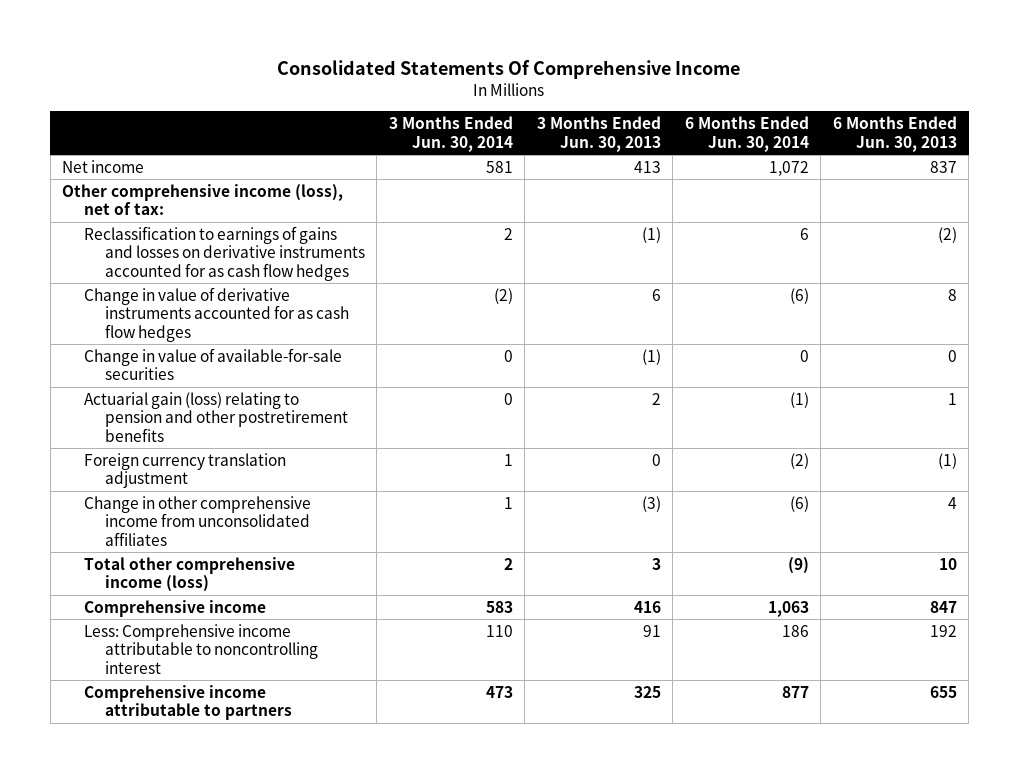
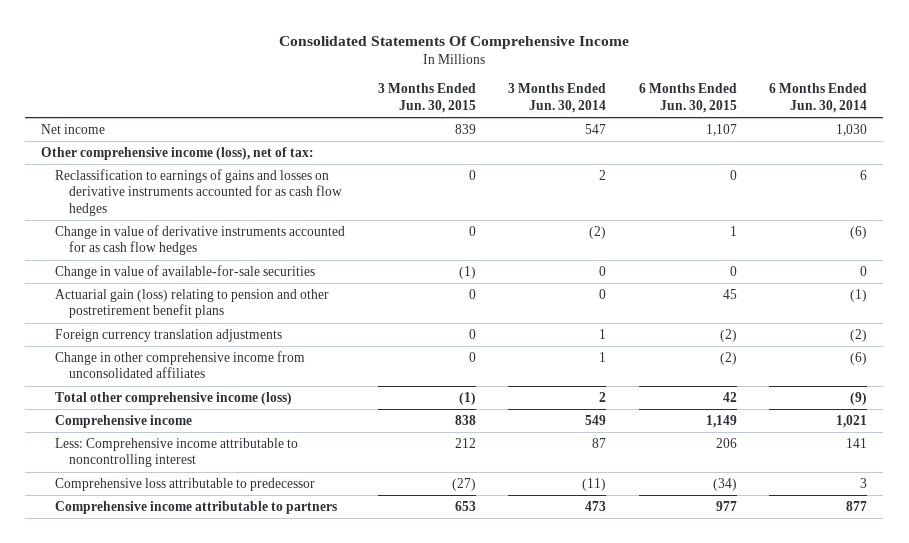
[536,116,661,152] 3 Months Ended Jun. 30, 2013 -> none
[832,116,957,152] 6 Months Ended Jun. 30, 2013 -> none
none -> [377,83,476,113] 3 Months Ended Jun. 30, 2015
none -> [638,83,737,113] 6 Months Ended Jun. 30, 2015
[485,160,513,173] 581 -> [585,123,607,134] 547
[768,160,809,176] 1,072 -> [836,123,868,136] 1,030
[83,391,348,442] Actuarial gain (loss) relating to pension and other postretirement benefits -> [54,288,329,319] Actuarial gain (loss) relating to pension and other postretirement benefit plans
[83,452,286,489] Foreign currency translation adjustment -> [54,328,282,342] Foreign currency translation adjustments
[485,600,513,613] 583 -> [585,414,607,425] 549
[767,600,809,617] 1,063 -> [836,414,868,428] 1,021
[485,624,513,637] 110 -> [592,437,607,448] 87
[781,624,809,637] 186 -> [846,437,868,448] 141
none -> [54,477,315,491] Comprehensive loss attributable to predecessor

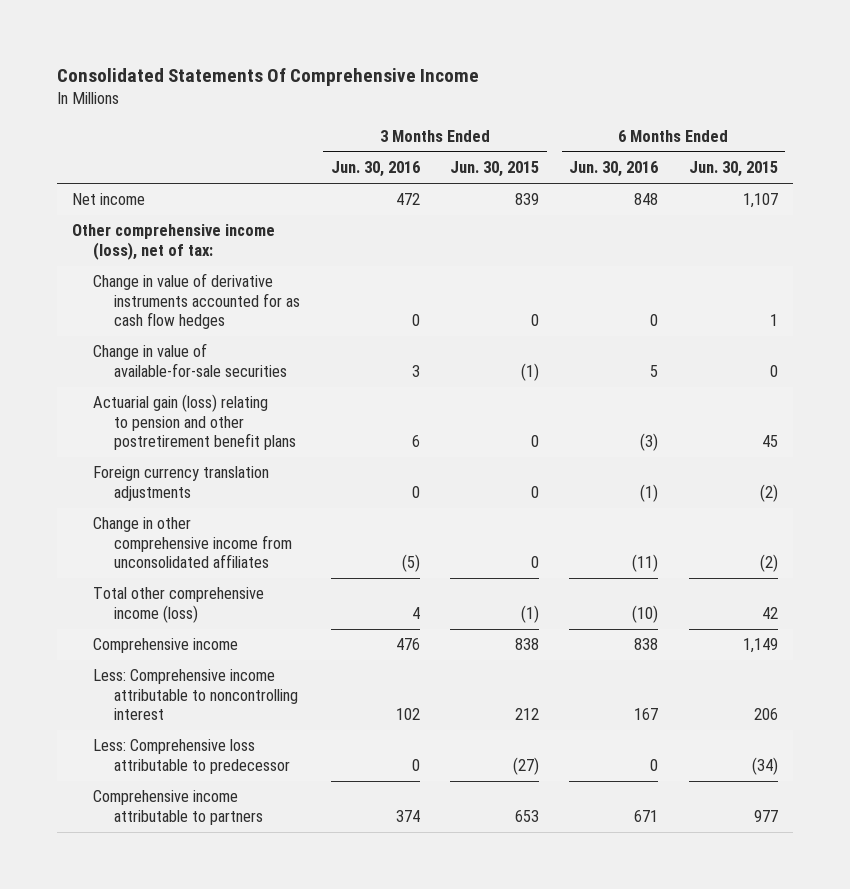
[508,83,607,113] 3 Months Ended Jun. 30, 2014 -> none
[769,83,868,113] 6 Months Ended Jun. 30, 2014 -> none
none -> [330,161,420,178] Jun. 30, 2016
none -> [569,161,659,178] Jun. 30, 2016
[54,168,342,216] Reclassification to earnings of gains and losses on derivative instruments accounted for as cash flow hedges -> none
[54,477,315,491] Comprehensive loss attributable to predecessor -> [93,739,291,774] Less: Comprehensive loss attributable to predecessor

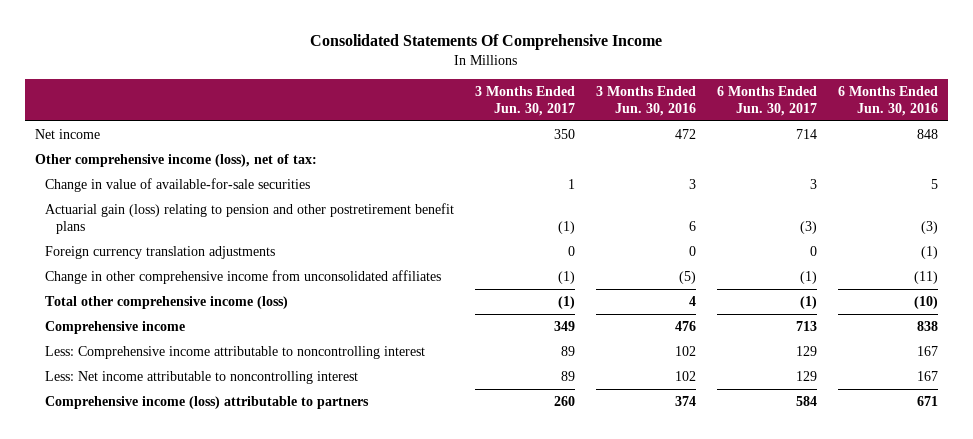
[449,161,539,178] Jun. 30, 2015 -> none
[688,161,778,178] Jun. 30, 2015 -> none
none -> [475,85,576,116] 3 Months Ended Jun. 30, 2017
none -> [716,85,817,116] 6 Months Ended Jun. 30, 2017
[93,273,301,330] Change in value of derivative instruments accounted for as cash flow hedges -> none
[93,739,291,774] Less: Comprehensive loss attributable to predecessor -> none
none -> [45,370,359,384] Less: Net income attributable to noncontrolling interest
[93,790,264,825] Comprehensive income attributable to partners -> [45,395,370,409] Comprehensive income (loss) attributable to partners

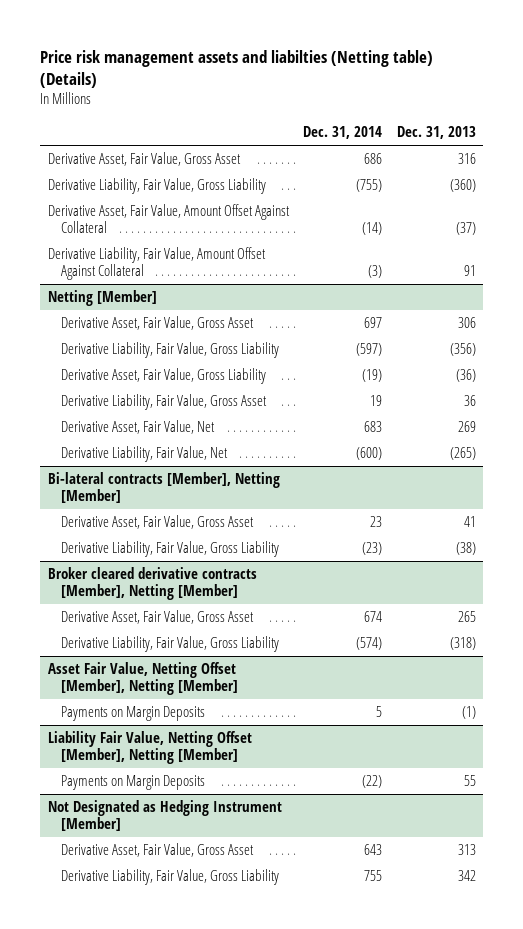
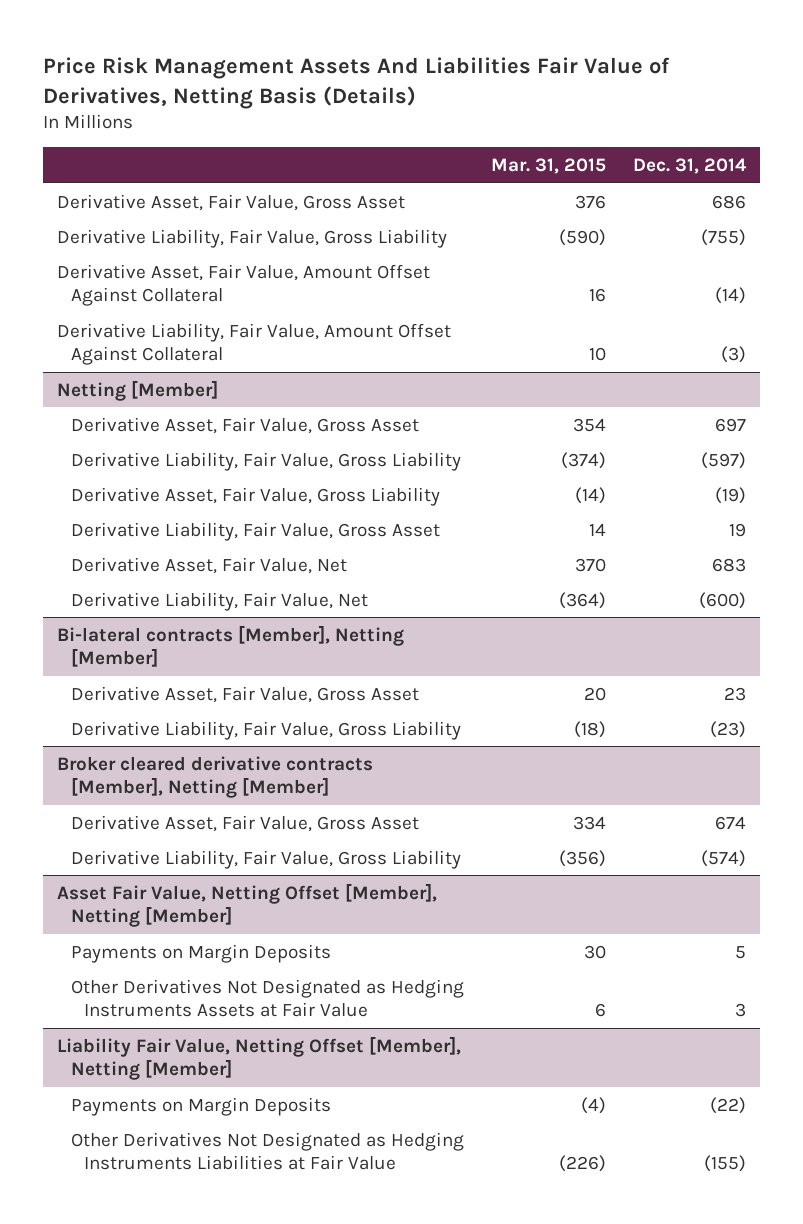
[40,49,434,88] Price risk management assets and liabilties (Netting table) (Details) -> [43,57,671,109] Price Risk Management Assets And Liabilities Fair Value of Derivatives, Netting Basis (Details)
[396,126,476,140] Dec. 31, 2013 -> none
none -> [491,158,607,175] Mar. 31, 2015
none -> [70,978,464,1018] Other Derivatives Not Designated as Hedging Instruments Assets at Fair Value
[47,800,282,831] Not Designated as Hedging Instrument [Member] -> none
[61,843,255,858] Derivative Asset, Fair Value, Gross Asset -> none
[61,869,280,886] Derivative Liability, Fair Value, Gross Liability -> none
none -> [70,1131,464,1171] Other Derivatives Not Designated as Hedging Instruments Liabilities at Fair Value

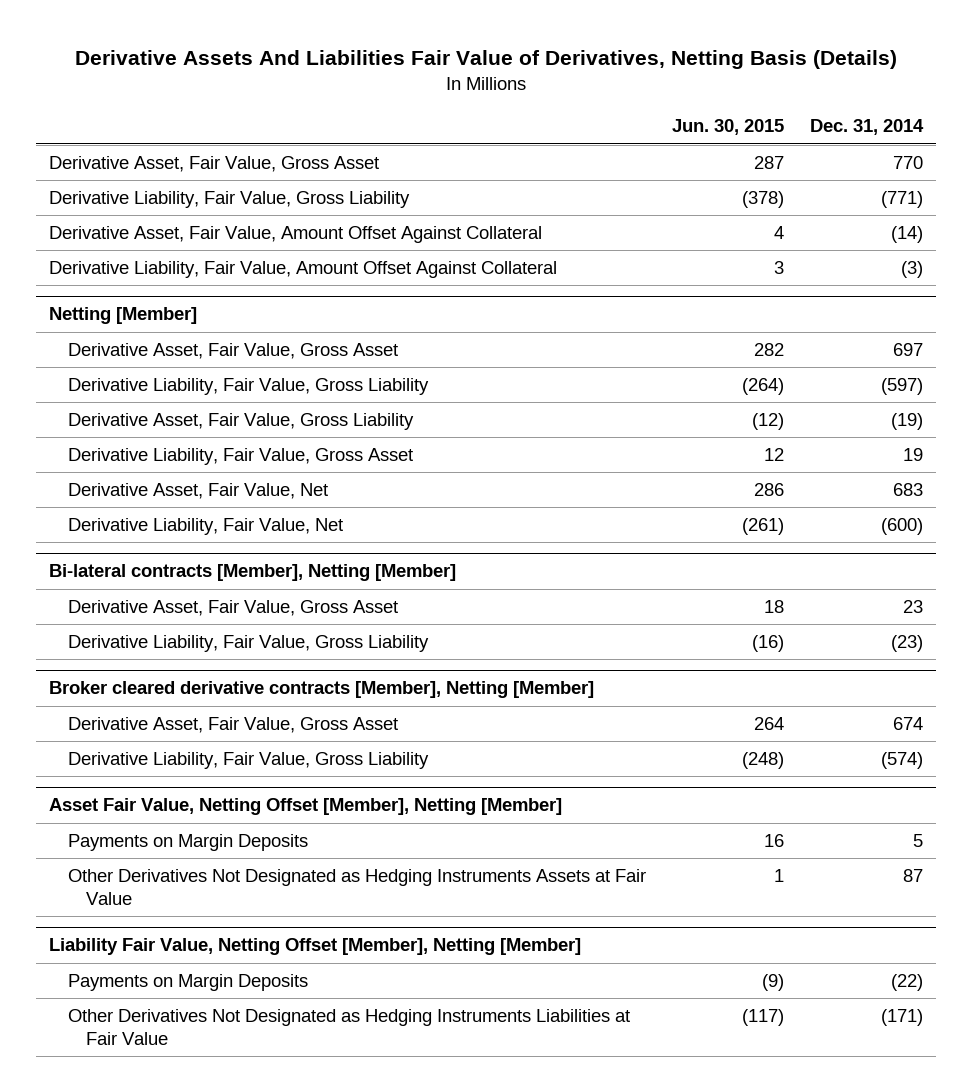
[43,57,671,109] Price Risk Management Assets And Liabilities Fair Value of Derivatives, Netting Basis (Details) -> [75,49,898,69] Derivative Assets And Liabilities Fair Value of Derivatives, Netting Basis (Details)
[491,158,607,175] Mar. 31, 2015 -> none
none -> [671,119,784,136] Jun. 30, 2015
[712,194,747,209] 686 -> [893,156,924,170] 770
[701,228,747,246] (755) -> [881,191,924,209] (771)
[735,1003,747,1018] 3 -> [903,869,924,883] 87
[704,1155,747,1173] (155) -> [881,1009,924,1027] (171)

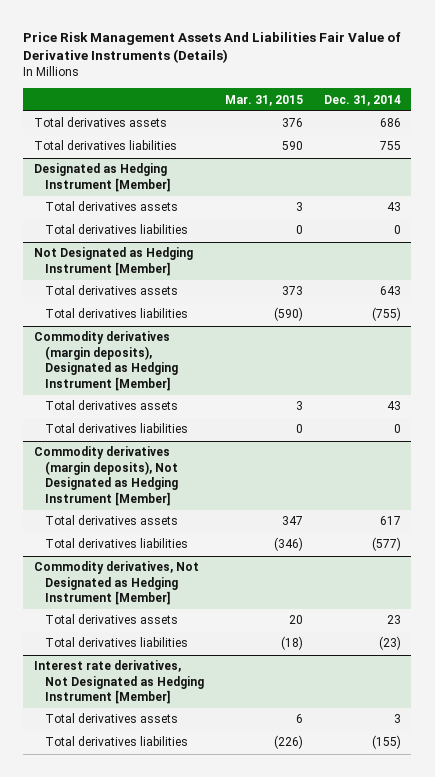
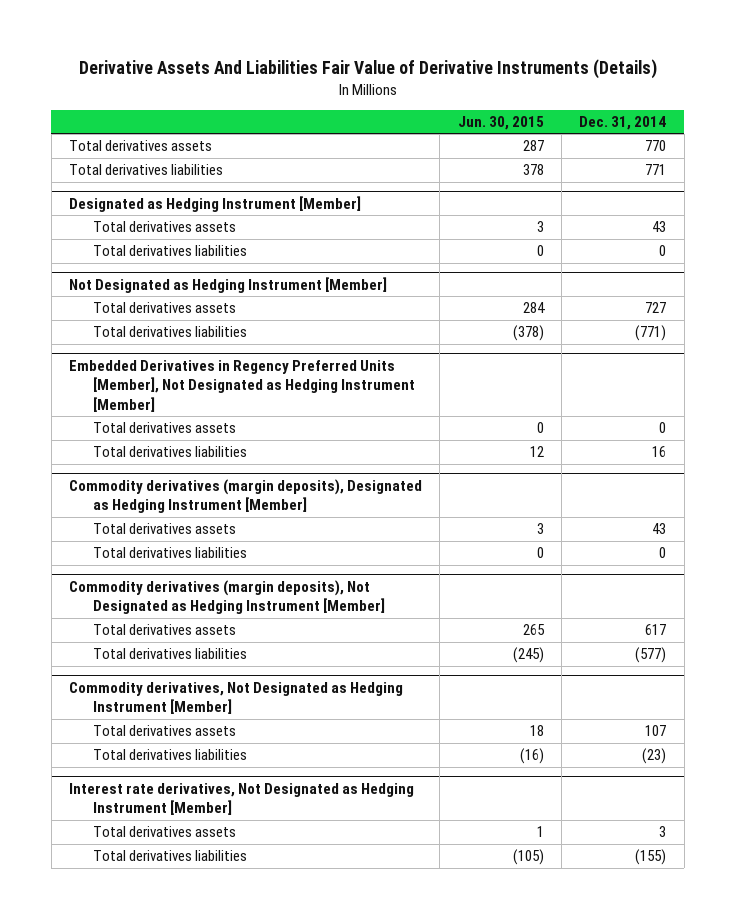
[23,31,402,64] Price Risk Management Assets And Liabilities Fair Value of Derivative Instruments (Details) -> [78,59,657,80] Derivative Assets And Liabilities Fair Value of Derivative Instruments (Details)
[224,94,303,106] Mar. 31, 2015 -> none
none -> [457,115,544,130] Jun. 30, 2015
[379,118,401,128] 686 -> [645,140,667,152] 770
[379,141,401,151] 755 -> [645,164,667,176] 771
[379,286,401,296] 643 -> [645,302,667,314] 727
[371,307,401,322] (755) -> [635,325,667,342] (771)
none -> [68,359,415,412] Embedded Derivatives in Regency Preferred Units [Member], Not Designated as Hedging Instrument [Member]
none -> [92,422,236,434] Total derivatives assets
none -> [92,446,247,458] Total derivatives liabilities
[386,615,401,625] 23 -> [645,725,667,737] 107

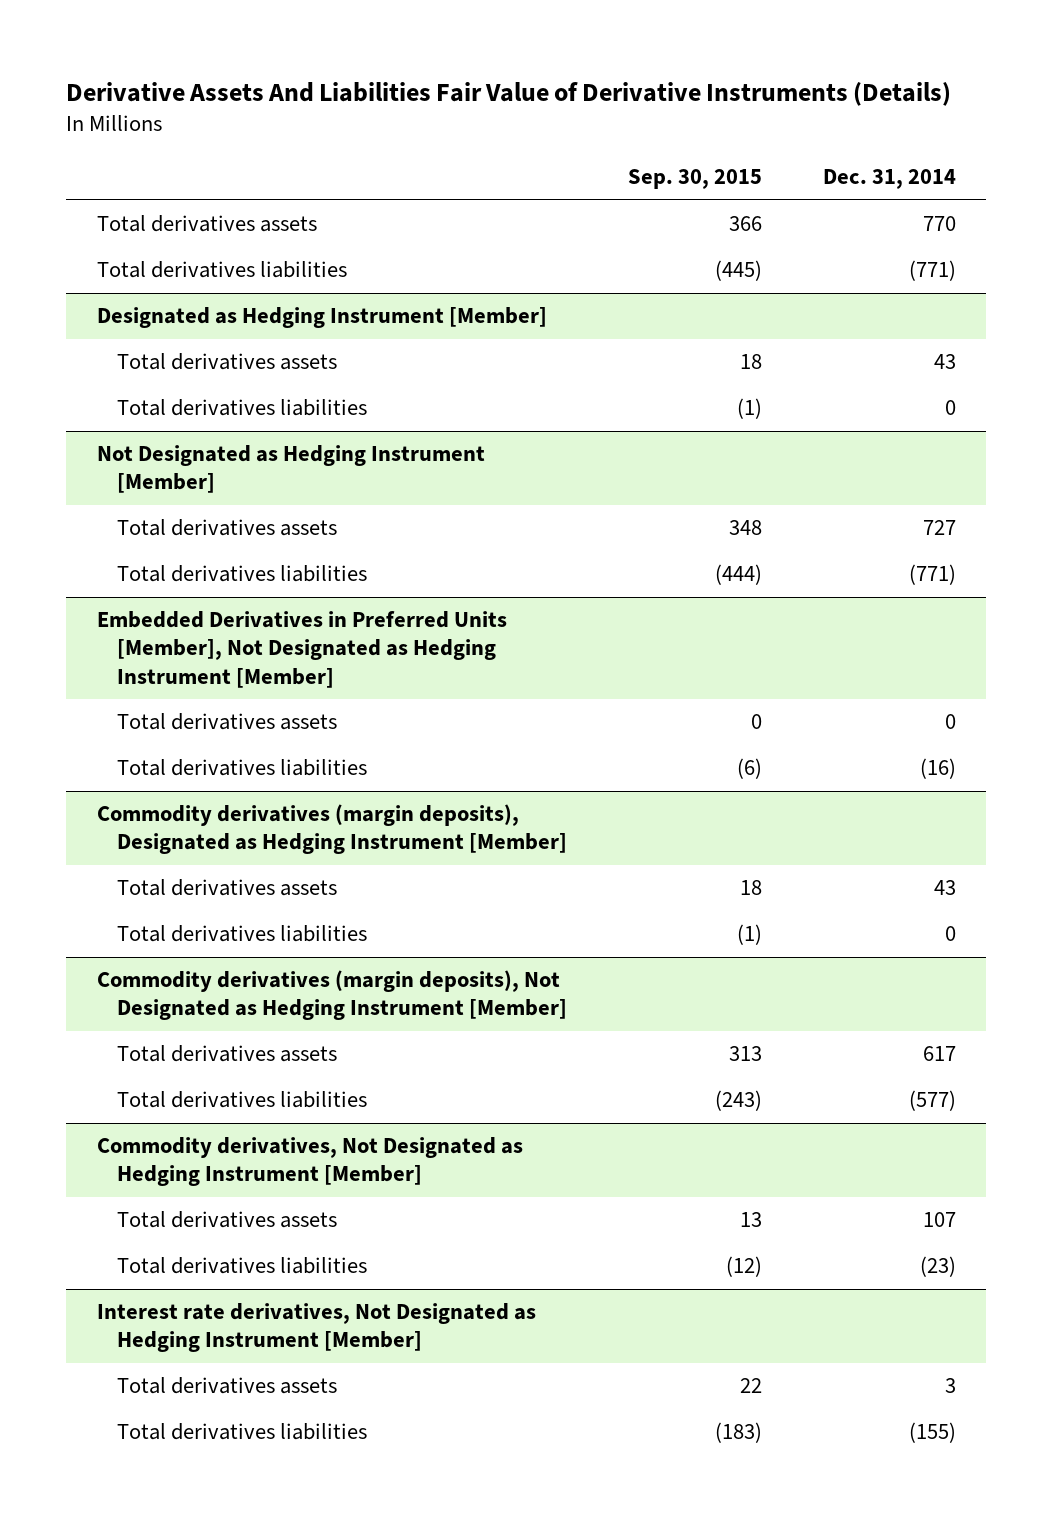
[457,115,544,130] Jun. 30, 2015 -> none
none -> [627,169,762,190] Sep. 30, 2015
[645,164,667,176] 771 -> [908,260,956,282] (771)
[68,359,415,412] Embedded Derivatives in Regency Preferred Units [Member], Not Designated as Hedging Instrument [Member] -> [96,611,507,688] Embedded Derivatives in Preferred Units [Member], Not Designated as Hedging Instrument [Member]
[652,446,667,458] 16 -> [919,758,956,780] (16)

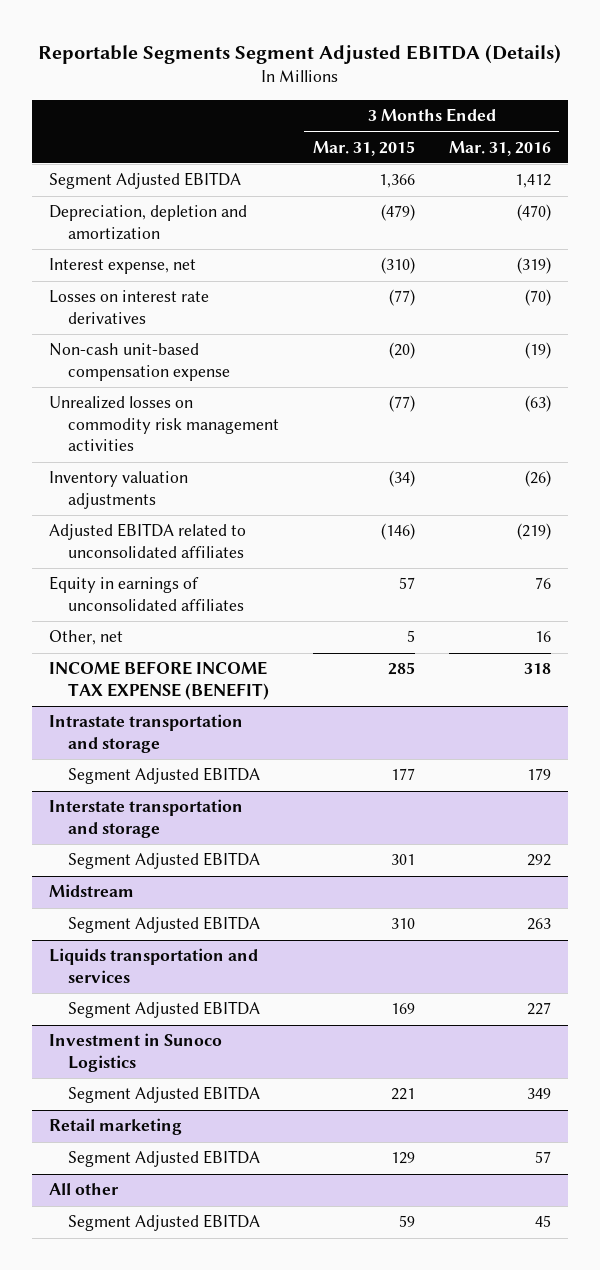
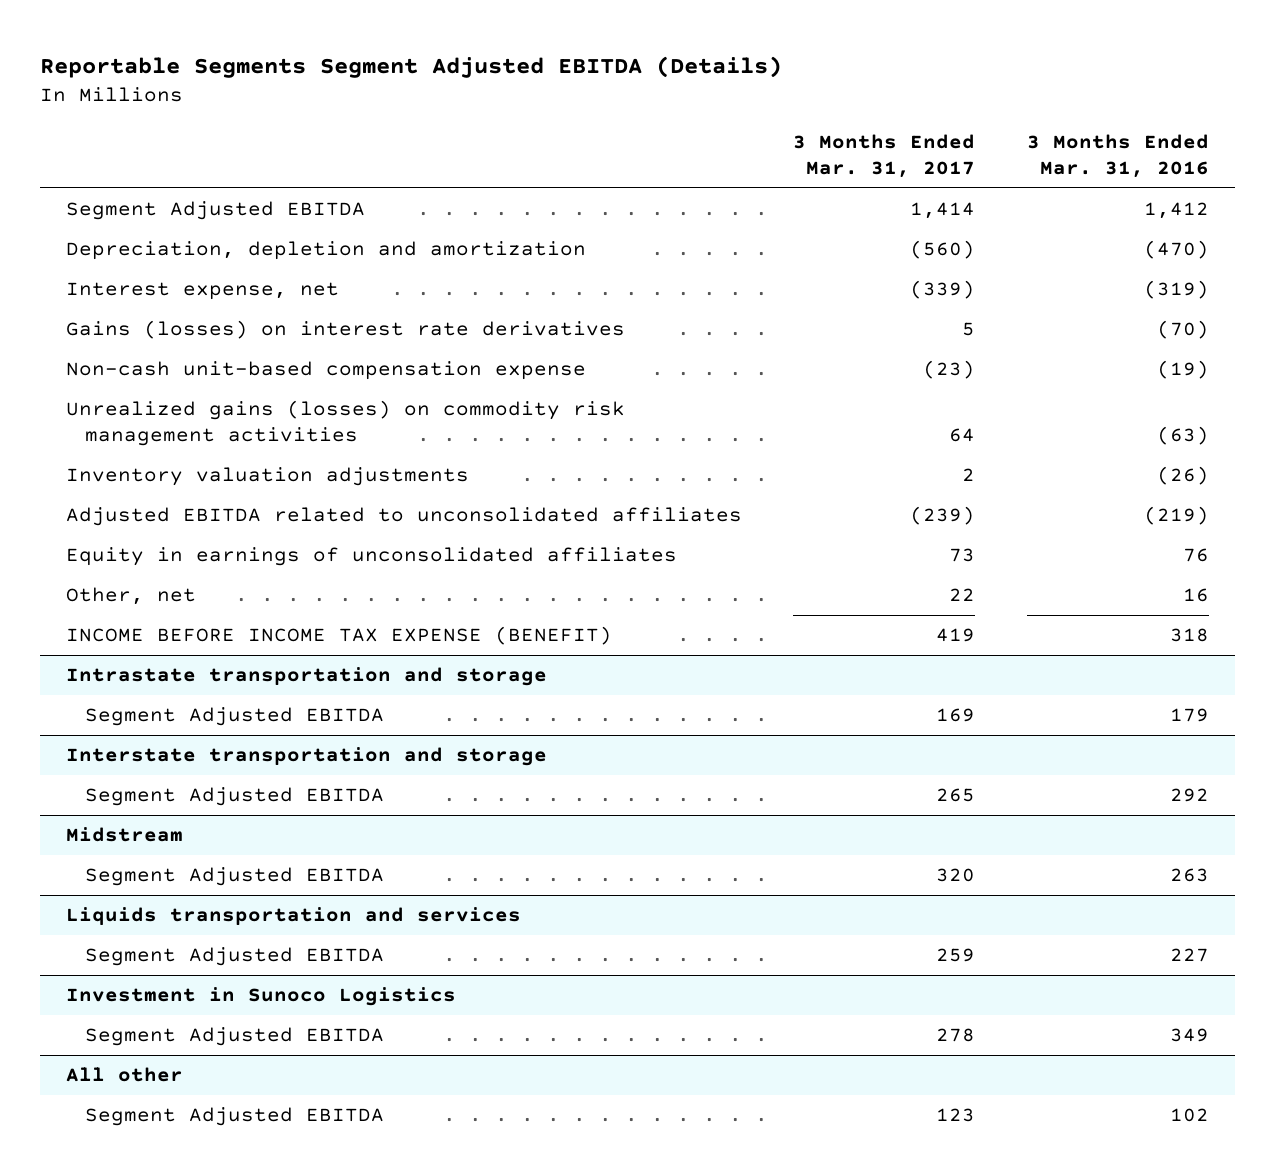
[312,140,415,156] Mar. 31, 2015 -> none
none -> [793,134,976,178] 3 Months Ended Mar. 31, 2017
[49,290,210,324] Losses on interest rate derivatives -> [65,320,625,340] Gains (losses) on interest rate derivatives
[49,396,279,452] Unrealized losses on commodity risk management activities -> [65,400,625,446] Unrealized gains (losses) on commodity risk management activities
[49,1118,183,1136] Retail marketing -> none
[67,1150,260,1168] Segment Adjusted EBITDA -> none
[534,1215,551,1228] 45 -> [1170,1108,1210,1123] 102

